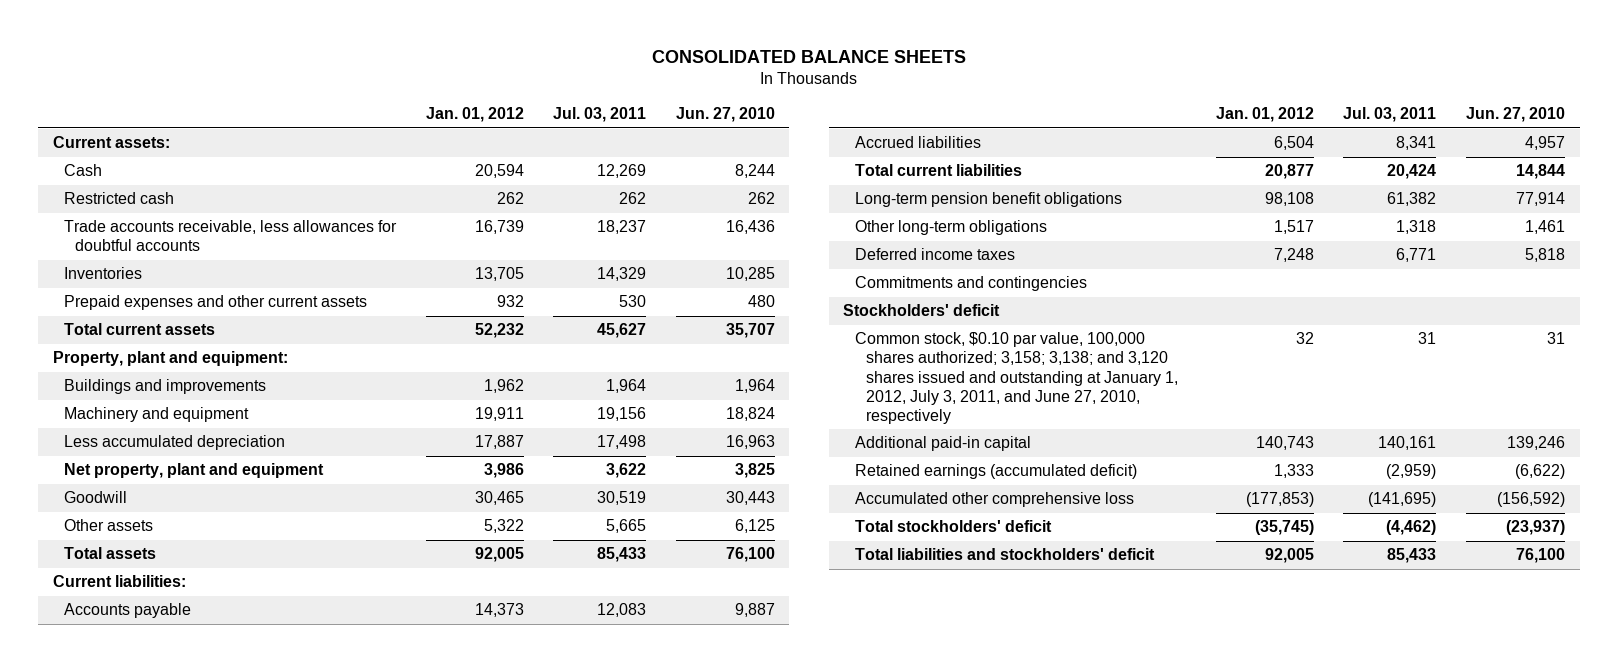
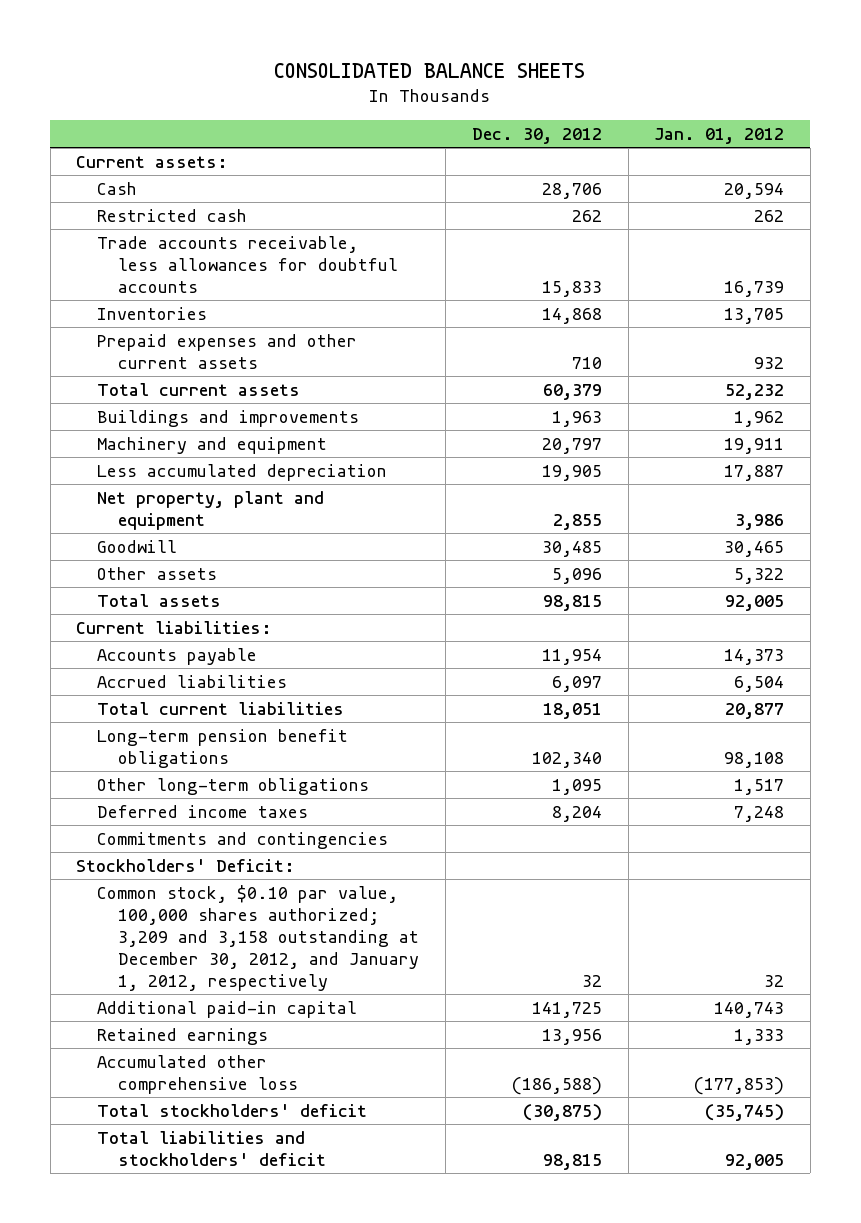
[553,107,647,123] Jul. 03, 2011 -> none
[675,107,775,123] Jun. 27, 2010 -> none
none -> [471,128,602,145] Dec. 30, 2012
[52,351,288,367] Property, plant and equipment: -> none
[843,304,1001,317] Stockholders' deficit -> [76,858,296,872] Stockholders' Deficit:
[854,332,1178,424] Common stock, $0.10 par value, 100,000 shares authorized; 3,158; 3,138; and 3,120 shares issued and outstanding at January 1, 2012, July 3, 2011, and June 27, 2010, respectively -> [97,884,420,991] Common stock, $0.10 par value, 100,000 shares authorized; 3,209 and 3,158 outstanding at December 30, 2012, and January 1, 2012, respectively
[854,464,1137,480] Retained earnings (accumulated deficit) -> [97,1027,269,1045] Retained earnings

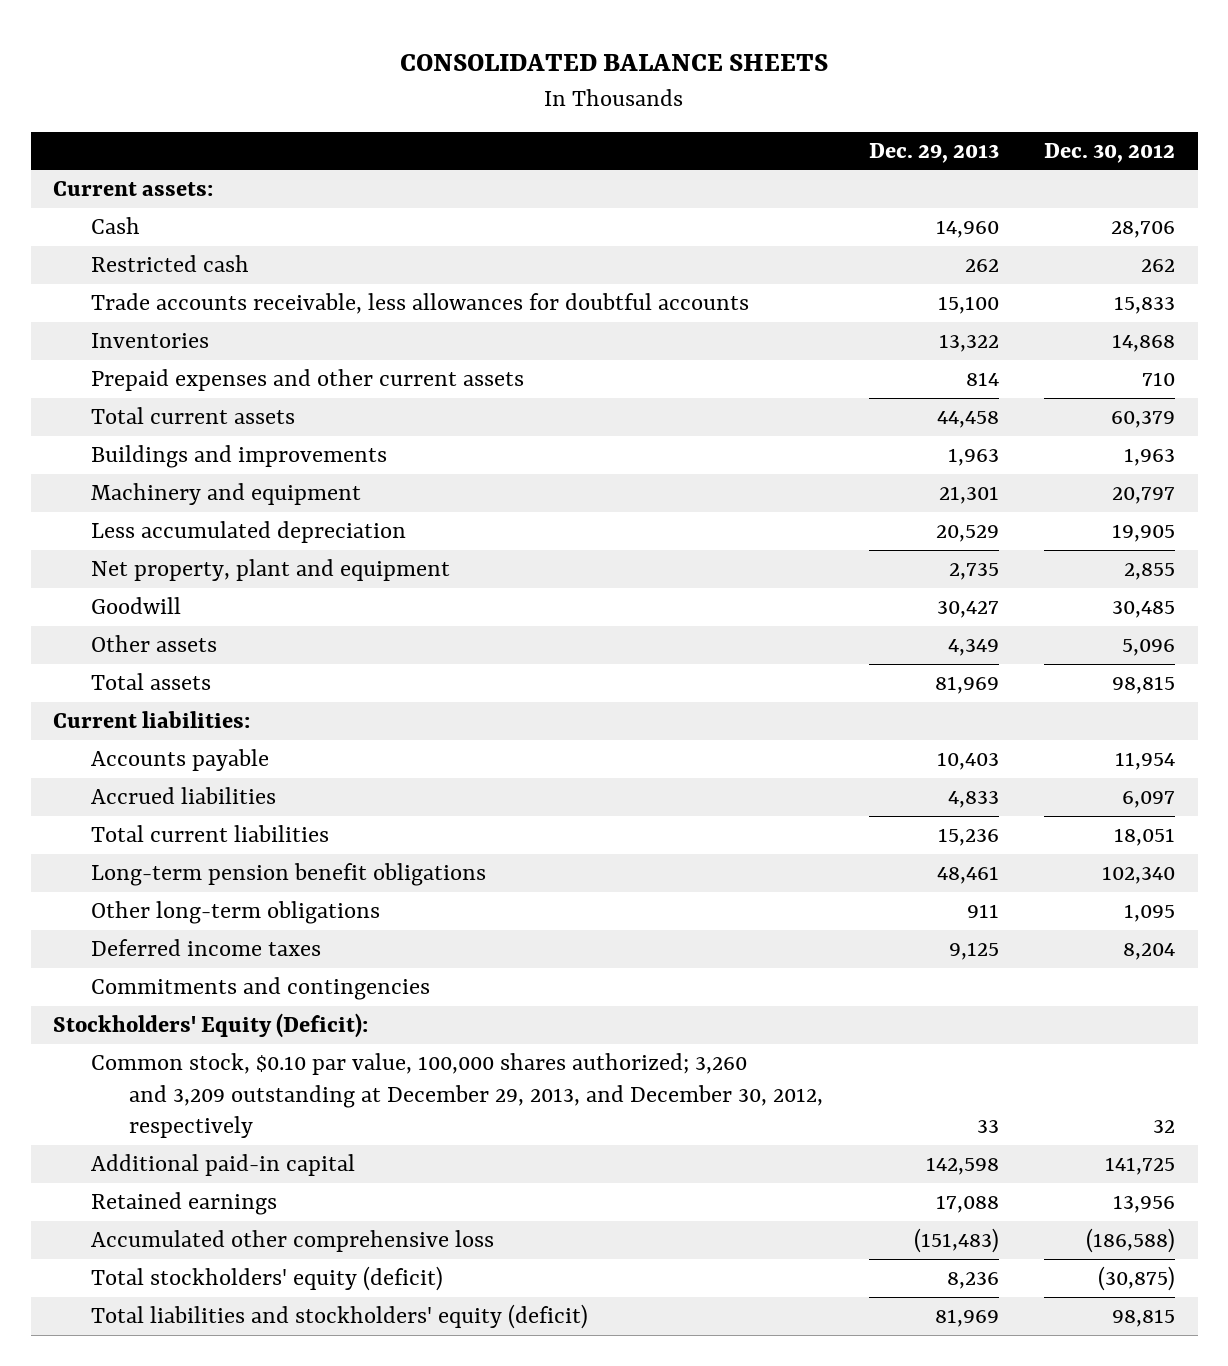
[654,128,785,145] Jan. 01, 2012 -> none
none -> [868,142,999,163] Dec. 29, 2013
[76,858,296,872] Stockholders' Deficit: -> [53,1013,369,1039] Stockholders' Equity (Deficit):
[97,884,420,991] Common stock, $0.10 par value, 100,000 shares authorized; 3,209 and 3,158 outstanding at December 30, 2012, and January 1, 2012, respectively -> [91,1053,824,1138] Common stock, $0.10 par value, 100,000 shares authorized; 3,260 and 3,209 outstanding at December 29, 2013, and December 30, 2012, respectively
[97,1103,368,1117] Total stockholders' deficit -> [91,1266,444,1292] Total stockholders' equity (deficit)
[97,1130,327,1166] Total liabilities and stockholders' deficit -> [91,1304,589,1330] Total liabilities and stockholders' equity (deficit)

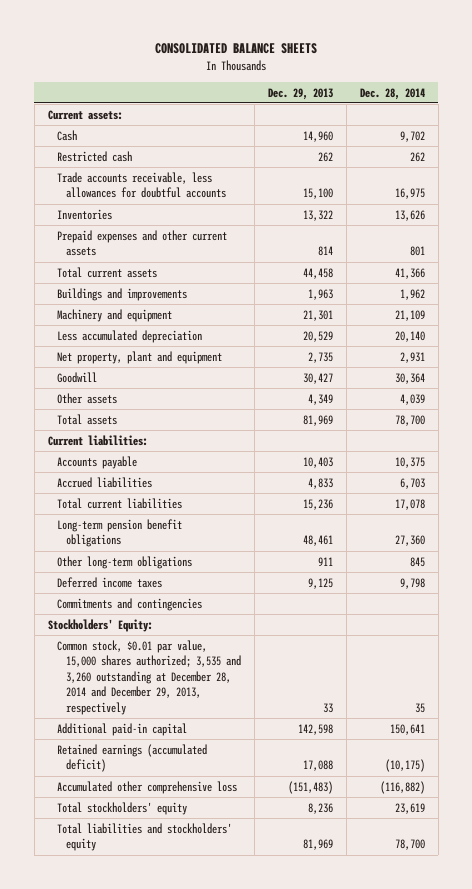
[1043,142,1175,163] Dec. 30, 2012 -> none
none -> [359,87,425,100] Dec. 28, 2014
[53,1013,369,1039] Stockholders' Equity (Deficit): -> [47,618,153,632] Stockholders' Equity:
[91,1053,824,1138] Common stock, $0.10 par value, 100,000 shares authorized; 3,260 and 3,209 outstanding at December 29, 2013, and December 30, 2012, respectively -> [56,639,241,716] Common stock, $0.01 par value, 15,000 shares authorized; 3,535 and 3,260 outstanding at December 28, 2014 and December 29, 2013, respectively
[91,1192,278,1216] Retained earnings -> [56,743,207,773] Retained earnings (accumulated deficit)
[91,1266,444,1292] Total stockholders' equity (deficit) -> [56,801,187,815] Total stockholders' equity
[91,1304,589,1330] Total liabilities and stockholders' equity (deficit) -> [56,822,232,852] Total liabilities and stockholders' equity

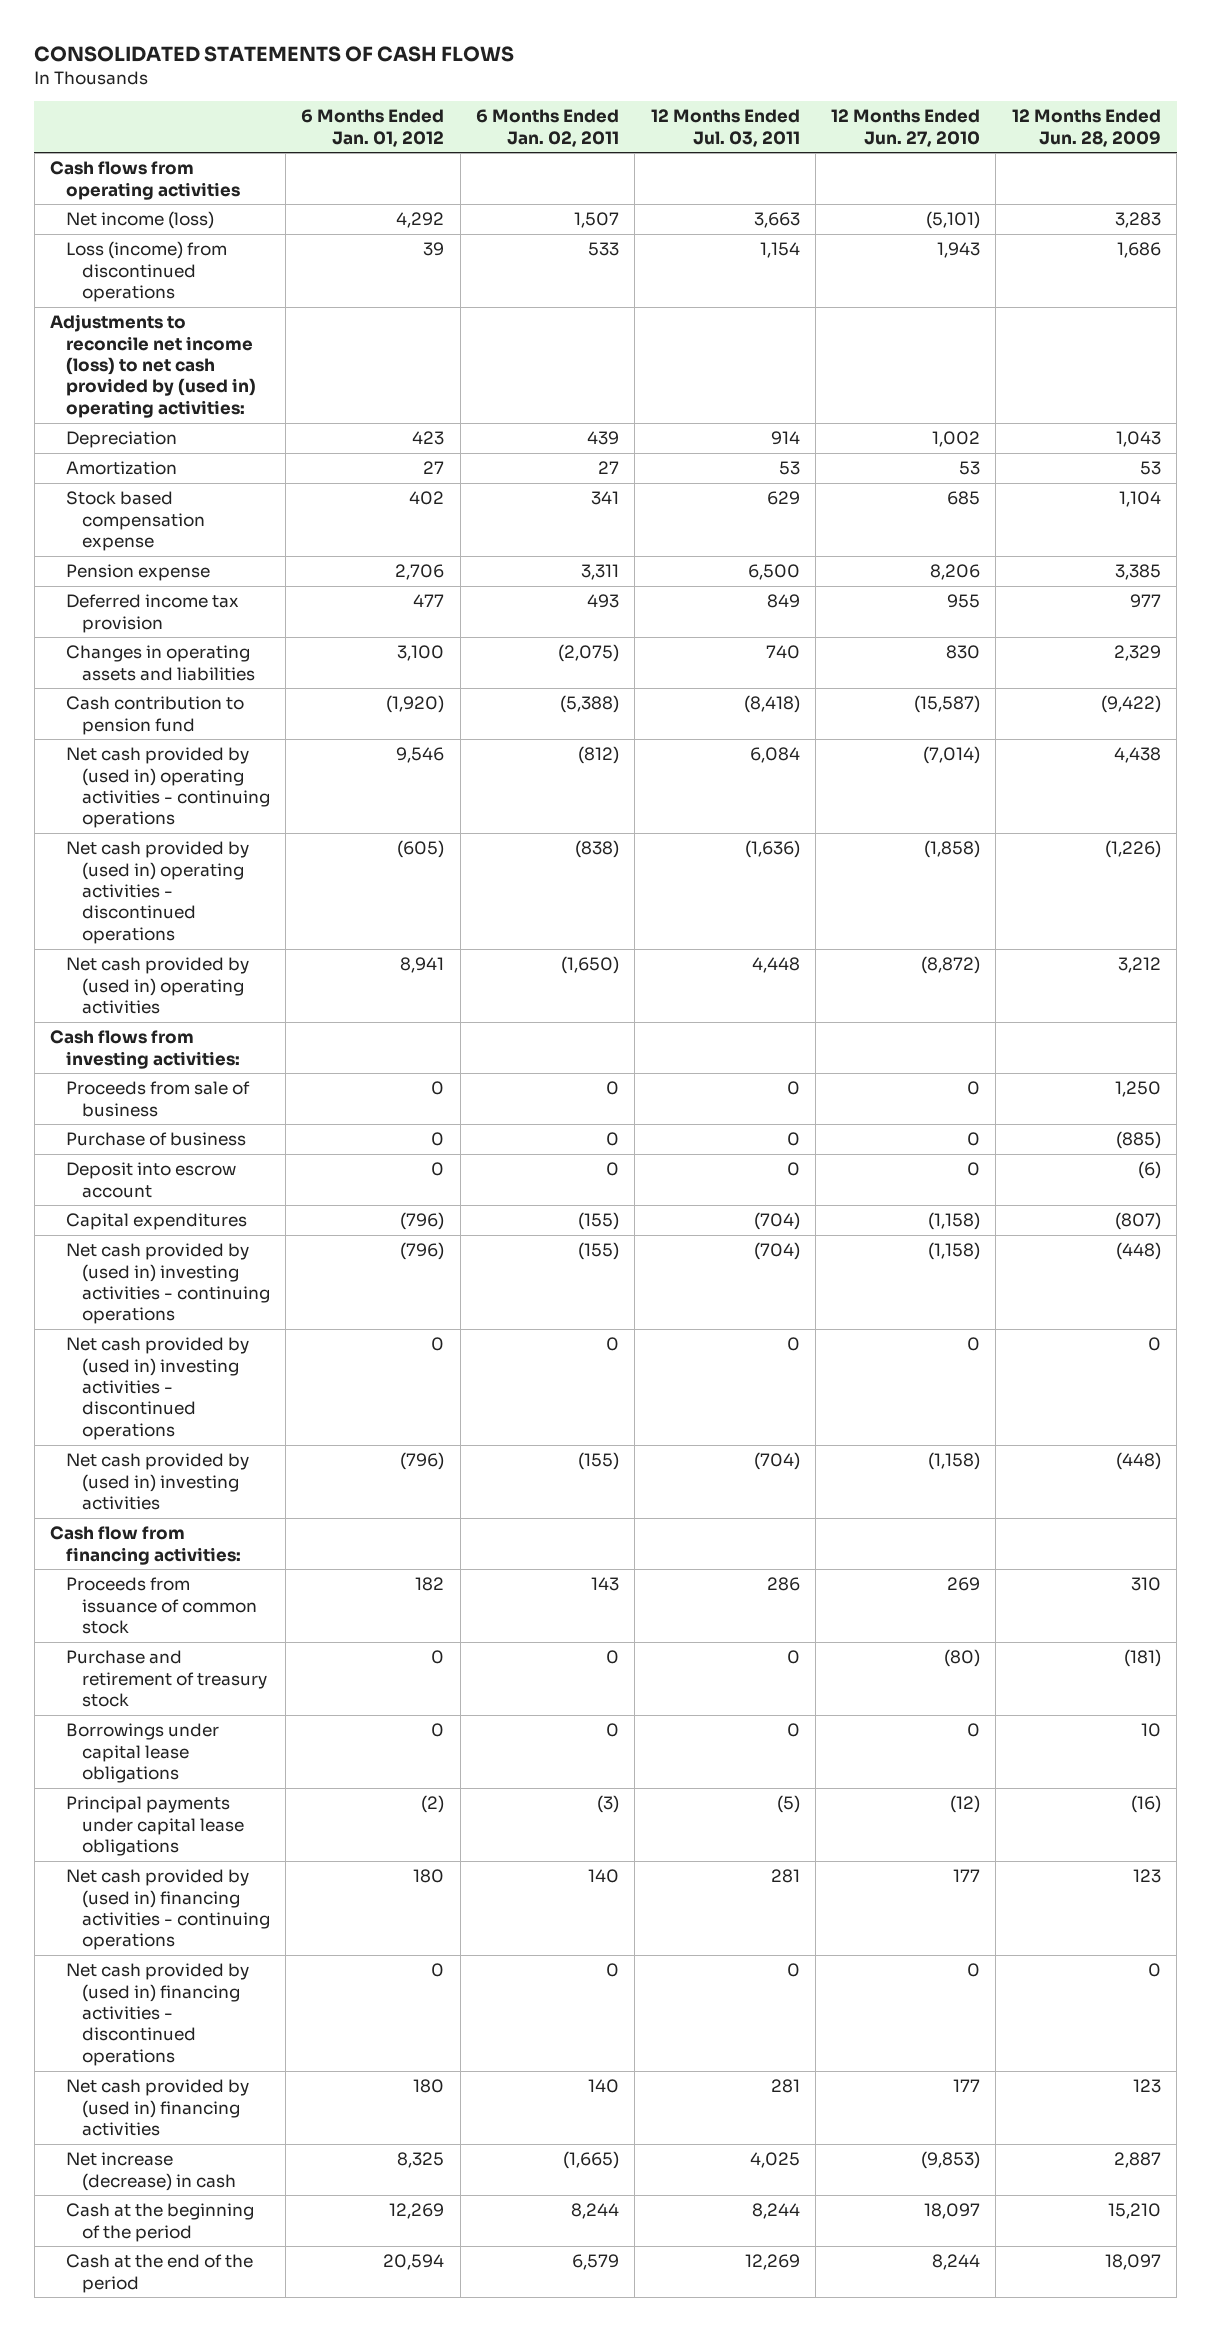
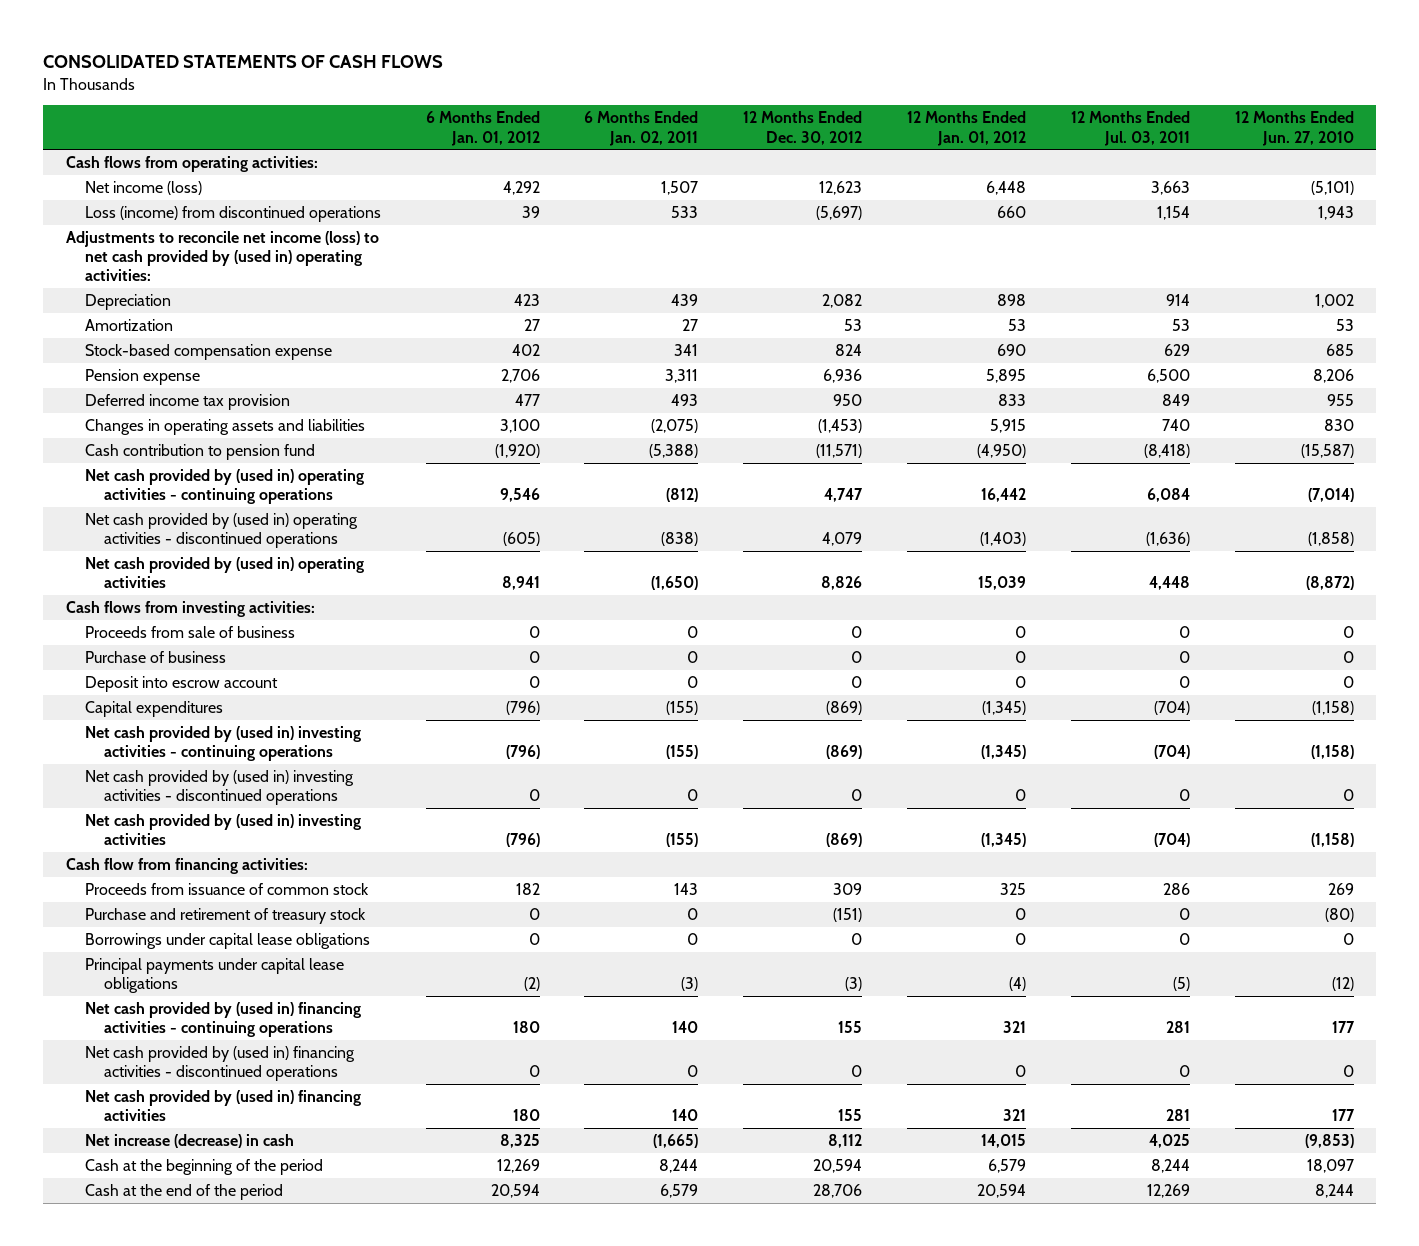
[1011,109,1161,147] 12 Months Ended Jun. 28, 2009 -> none
none -> [743,111,863,145] 12 Months Ended Dec. 30, 2012
none -> [907,111,1027,146] 12 Months Ended Jan. 01, 2012
[50,161,240,200] Cash flows from operating activities -> [65,155,318,172] Cash flows from operating activities:
[65,491,205,552] Stock based compensation expense -> [84,343,332,360] Stock-based compensation expense

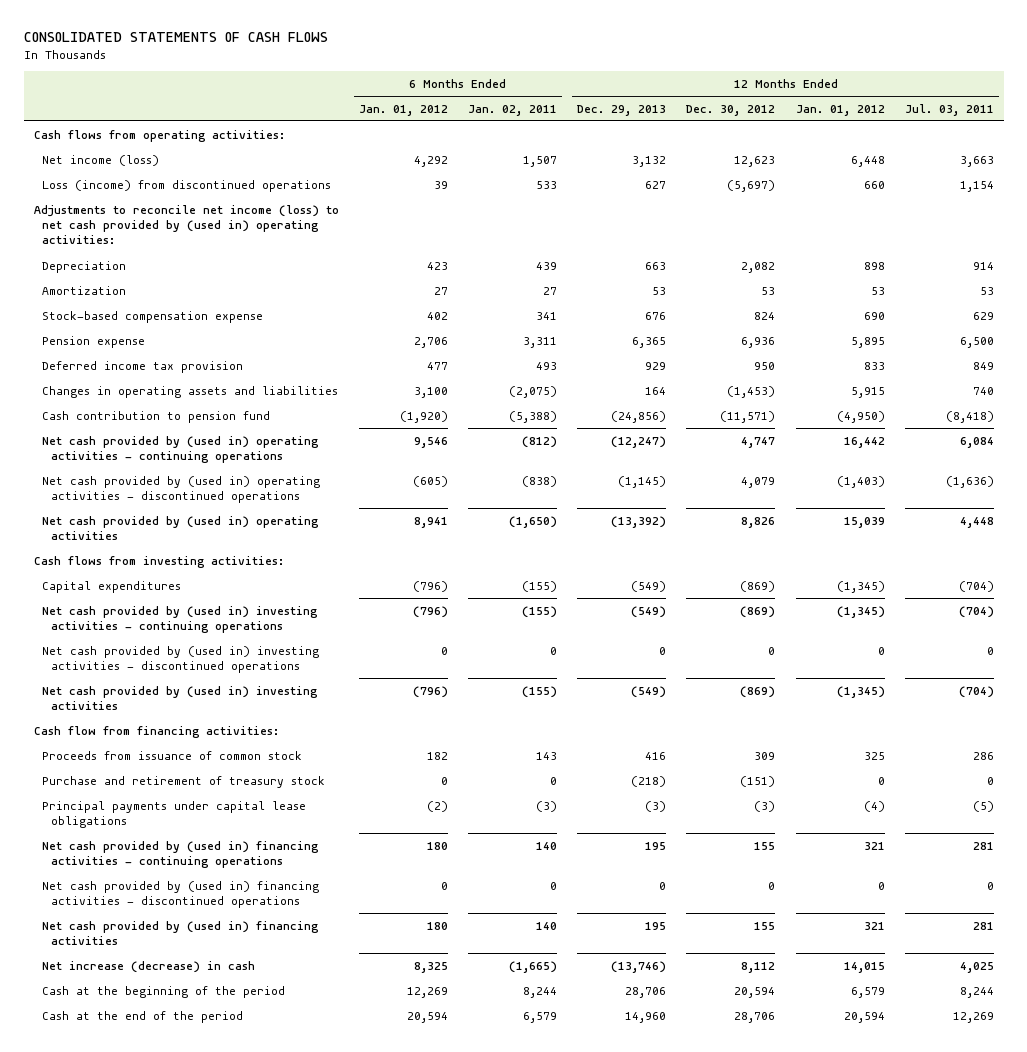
[1234,111,1354,146] 12 Months Ended Jun. 27, 2010 -> none
none -> [577,104,667,116] Dec. 29, 2013
[84,625,295,638] Proceeds from sale of business -> none
[84,650,226,663] Purchase of business -> none
[84,675,278,692] Deposit into escrow account -> none
[84,932,370,949] Borrowings under capital lease obligations -> none

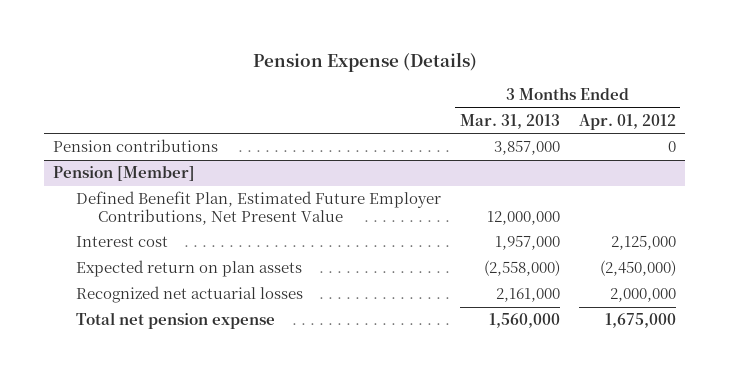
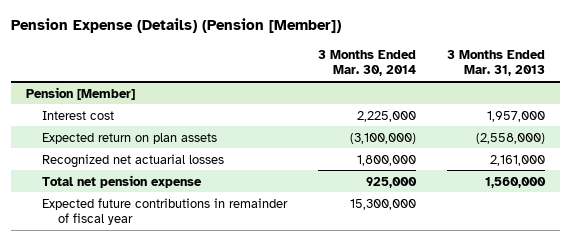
[252,52,477,73] Pension Expense (Details) -> [10,18,341,34] Pension Expense (Details) (Pension [Member])
[578,114,676,131] Apr. 01, 2012 -> none
none -> [317,49,416,77] 3 Months Ended Mar. 30, 2014
[53,139,219,153] Pension contributions -> none
[75,191,441,225] Defined Benefit Plan, Estimated Future Employer Contributions, Net Present Value -> none
none -> [41,197,288,226] Expected future contributions in remainder of fiscal year

